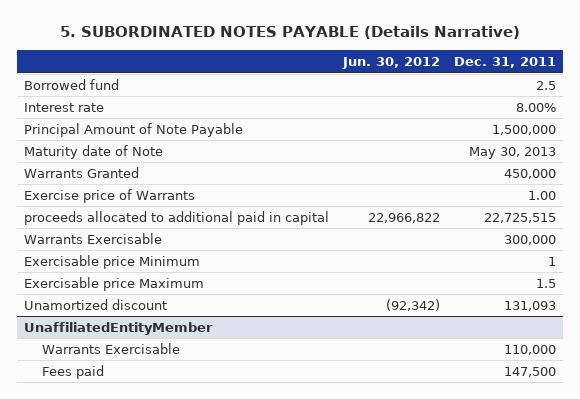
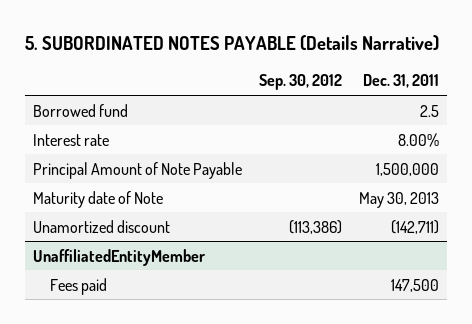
[341,57,440,70] Jun. 30, 2012 -> none
none -> [259,74,343,91] Sep. 30, 2012
[24,166,140,178] Warrants Granted -> none
[24,188,196,203] Exercise price of Warrants -> none
[24,210,330,225] proceeds allocated to additional paid in capital -> none
[24,232,163,244] Warrants Exercisable -> none
[24,254,201,269] Exercisable price Minimum -> none
[24,276,205,291] Exercisable price Maximum -> none
[503,300,556,311] 131,093 -> [390,219,439,234] (142,711)
[42,342,181,354] Warrants Exercisable -> none

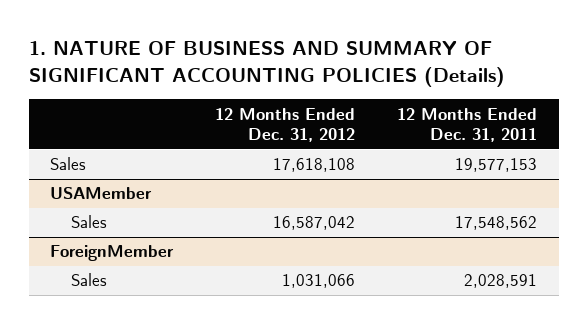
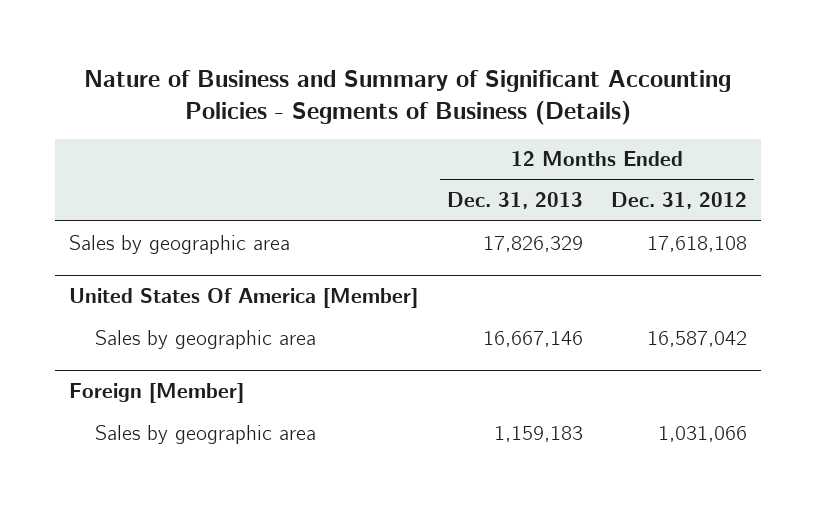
[28,41,505,88] 1. NATURE OF BUSINESS AND SUMMARY OF SIGNIFICANT ACCOUNTING POLICIES (Details) -> [84,69,732,125] Nature of Business and Summary of Significant Accounting Policies - Segments of Business (Details)
[397,107,538,143] 12 Months Ended Dec. 31, 2011 -> none
none -> [446,192,583,210] Dec. 31, 2013
[49,187,152,200] USAMember -> none
[49,245,174,262] ForeignMember -> none
[49,157,86,171] Sales -> [69,234,291,254] Sales by geographic area
none -> [69,288,419,309] United States Of America [Member]
[71,215,108,229] Sales -> [94,329,316,349] Sales by geographic area
none -> [69,383,245,404] Foreign [Member]
[71,273,108,287] Sales -> [94,424,316,444] Sales by geographic area

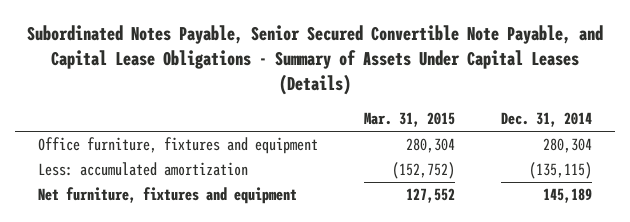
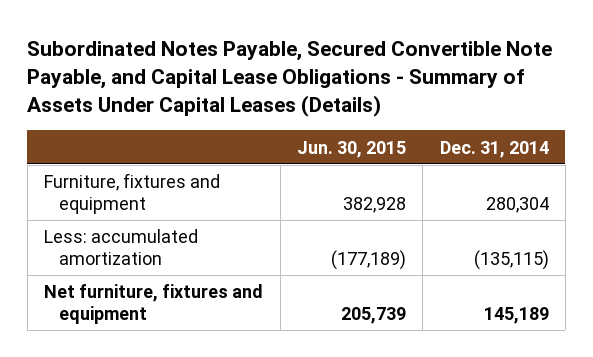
[26,24,603,96] Subordinated Notes Payable, Senior Secured Convertible Note Payable, and Capital Lease Obligations - Summary of Assets Under Capital Leases (Details) -> [27,40,553,118] Subordinated Notes Payable, Secured Convertible Note Payable, and Capital Lease Obligations - Summary of Assets Under Capital Leases (Details)
[363,112,455,128] Mar. 31, 2015 -> none
none -> [296,140,406,158] Jun. 30, 2015
[37,137,318,155] Office furniture, fixtures and equipment -> [44,173,221,214] Furniture, fixtures and equipment

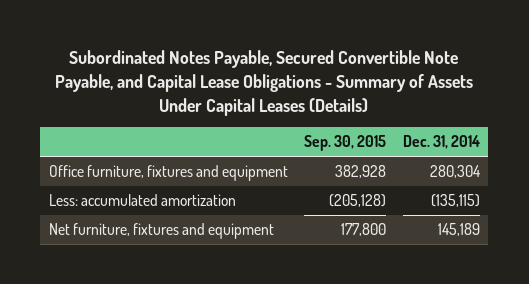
[296,140,406,158] Jun. 30, 2015 -> none
none -> [304,135,387,152] Sep. 30, 2015
[44,173,221,214] Furniture, fixtures and equipment -> [48,165,288,182] Office furniture, fixtures and equipment

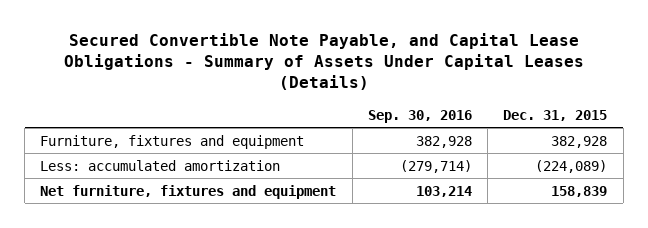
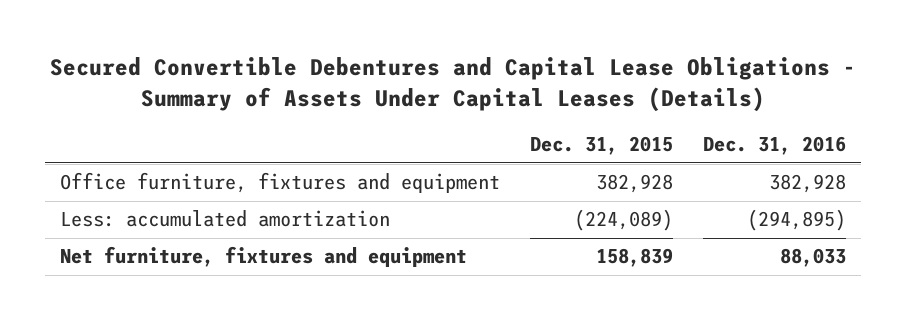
[63,32,584,91] Secured Convertible Note Payable, and Capital Lease Obligations - Summary of Assets Under Capital Leases (Details) -> [49,57,856,112] Secured Convertible Debentures and Capital Lease Obligations - Summary of Assets Under Capital Leases (Details)
[367,109,472,123] Sep. 30, 2016 -> none
none -> [702,136,846,156] Dec. 31, 2016
[40,134,305,149] Furniture, fixtures and equipment -> [59,172,500,194] Office furniture, fixtures and equipment

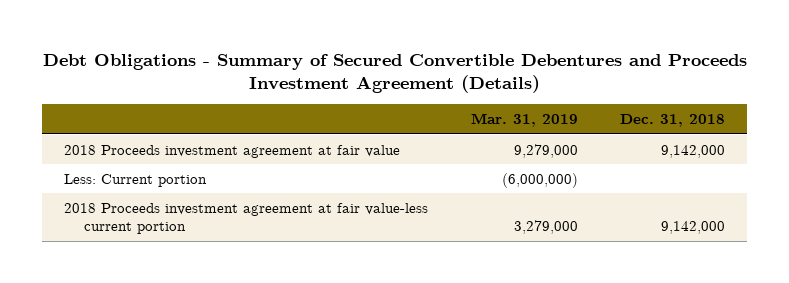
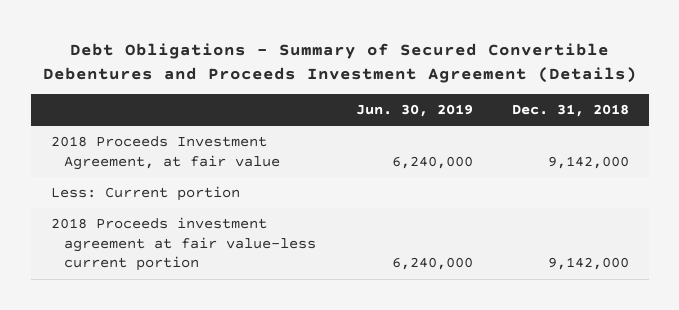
[470,112,578,127] Mar. 31, 2019 -> none
none -> [355,104,473,118] Jun. 30, 2019
[63,144,400,158] 2018 Proceeds investment agreement at fair value -> [50,136,281,170] 2018 Proceeds Investment Agreement, at fair value

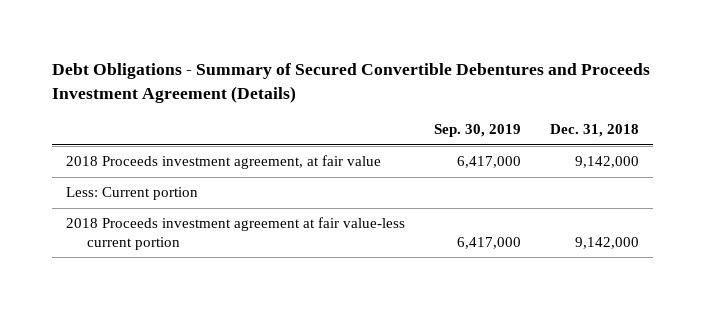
[355,104,473,118] Jun. 30, 2019 -> none
none -> [434,124,522,138] Sep. 30, 2019
[50,136,281,170] 2018 Proceeds Investment Agreement, at fair value -> [66,155,382,170] 2018 Proceeds investment agreement, at fair value

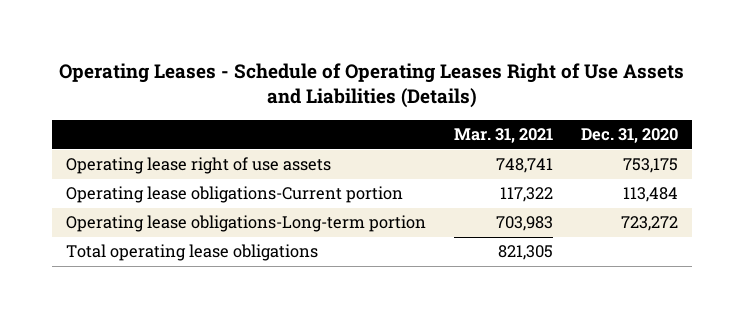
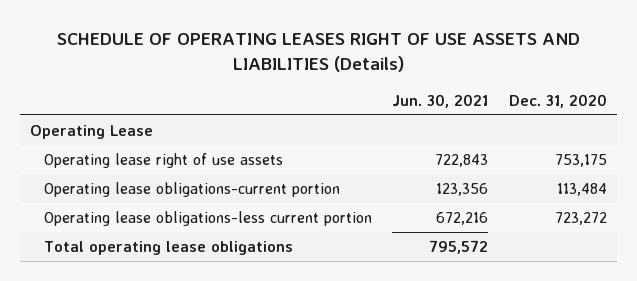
[58,62,684,109] Operating Leases - Schedule of Operating Leases Right of Use Assets and Liabilities (Details) -> [56,33,580,72] SCHEDULE OF OPERATING LEASES RIGHT OF USE ASSETS AND LIABILITIES (Details)
[453,128,553,144] Mar. 31, 2021 -> none
none -> [392,93,489,108] Jun. 30, 2021
none -> [30,124,154,139] Operating Lease
[65,186,403,204] Operating lease obligations-Current portion -> [43,181,340,197] Operating lease obligations-current portion
[65,215,426,233] Operating lease obligations-Long-term portion -> [43,210,372,226] Operating lease obligations-less current portion

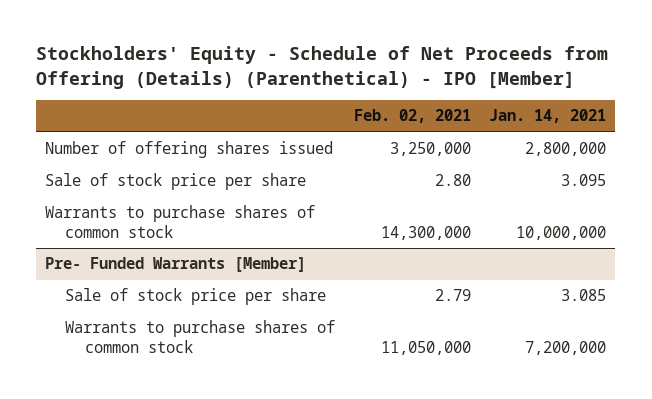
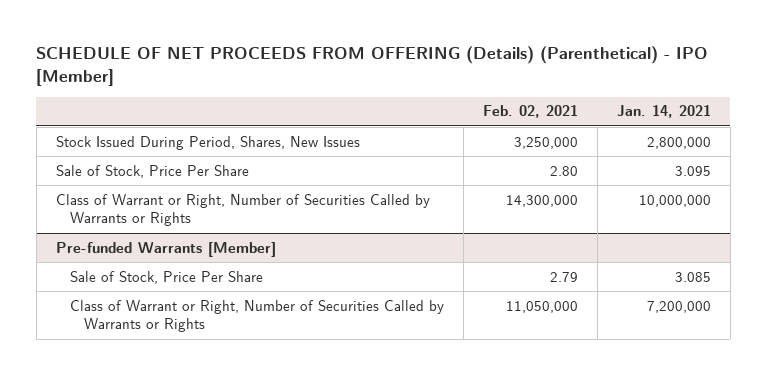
[36,46,609,89] Stockholders' Equity - Schedule of Net Proceeds from Offering (Details) (Parenthetical) - IPO [Member] -> [36,46,709,86] SCHEDULE OF NET PROCEEDS FROM OFFERING (Details) (Parenthetical) - IPO [Member]
[45,141,334,159] Number of offering shares issued -> [55,135,360,150] Stock Issued During Period, Shares, New Issues
[45,173,307,191] Sale of stock price per share -> [55,164,249,178] Sale of Stock, Price Per Share
[45,205,316,238] Warrants to purchase shares of common stock -> [55,193,430,227] Class of Warrant or Right, Number of Securities Called by Warrants or Rights
[45,257,307,273] Pre- Funded Warrants [Member] -> [55,241,276,257] Pre-funded Warrants [Member]
[65,288,327,306] Sale of stock price per share -> [69,270,263,284] Sale of Stock, Price Per Share
[65,320,336,353] Warrants to purchase shares of common stock -> [69,299,444,333] Class of Warrant or Right, Number of Securities Called by Warrants or Rights

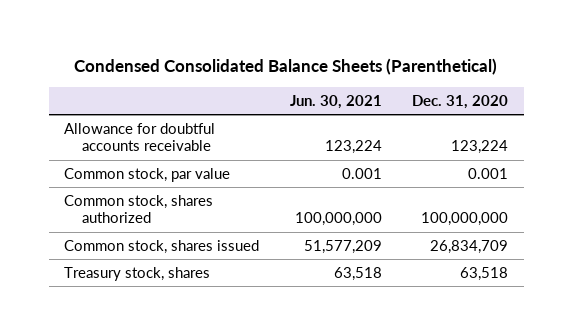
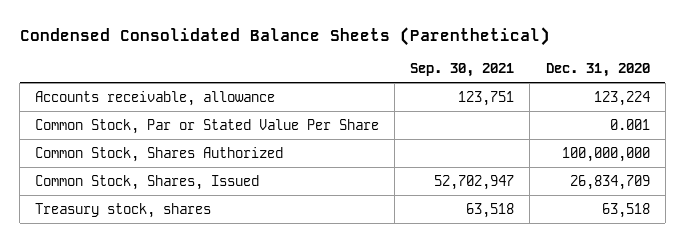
[289,94,382,109] Jun. 30, 2021 -> none
none -> [410,62,515,77] Sep. 30, 2021
[64,122,216,152] Allowance for doubtful accounts receivable -> [35,90,276,106] Accounts receivable, allowance
[64,167,231,182] Common stock, par value -> [35,118,380,134] Common Stock, Par or Stated Value Per Share
[64,194,214,224] Common stock, shares authorized -> [35,146,284,162] Common Stock, Shares Authorized
[64,239,260,254] Common stock, shares issued -> [35,174,260,190] Common Stock, Shares, Issued

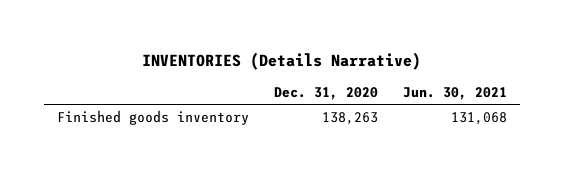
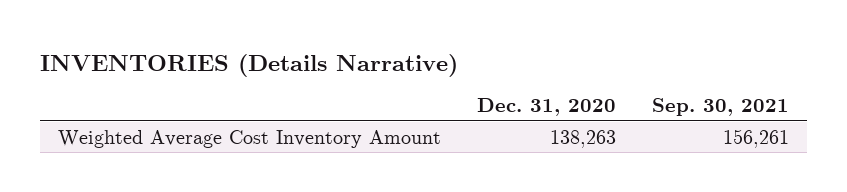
[403,86,508,100] Jun. 30, 2021 -> none
none -> [651,98,789,117] Sep. 30, 2021
[56,110,249,126] Finished goods inventory -> [57,129,441,148] Weighted Average Cost Inventory Amount

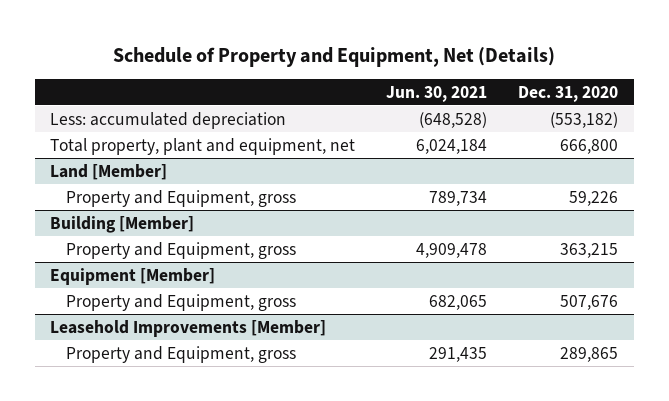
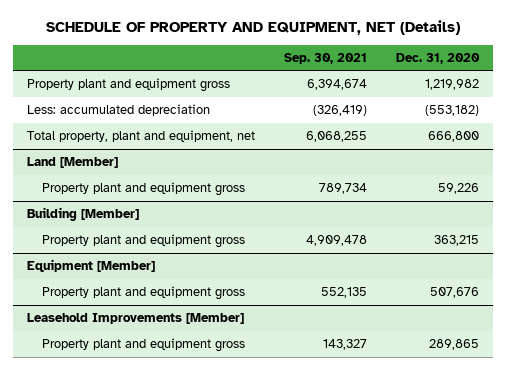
[113,46,556,67] Schedule of Property and Equipment, Net (Details) -> [46,20,461,36] SCHEDULE OF PROPERTY AND EQUIPMENT, NET (Details)
[386,85,488,102] Jun. 30, 2021 -> none
none -> [284,52,368,64] Sep. 30, 2021
none -> [27,78,231,93] Property plant and equipment gross
[66,189,297,207] Property and Equipment, gross -> [41,182,245,197] Property plant and equipment gross
[66,241,297,259] Property and Equipment, gross -> [41,234,245,249] Property plant and equipment gross
[66,293,297,311] Property and Equipment, gross -> [41,286,245,301] Property plant and equipment gross
[66,345,297,363] Property and Equipment, gross -> [41,338,245,353] Property plant and equipment gross

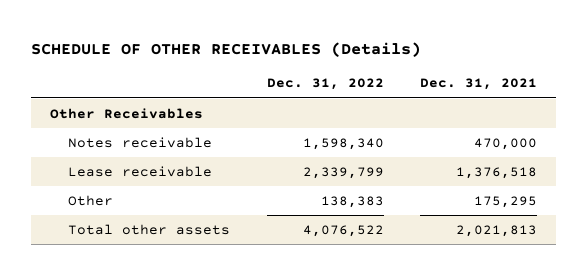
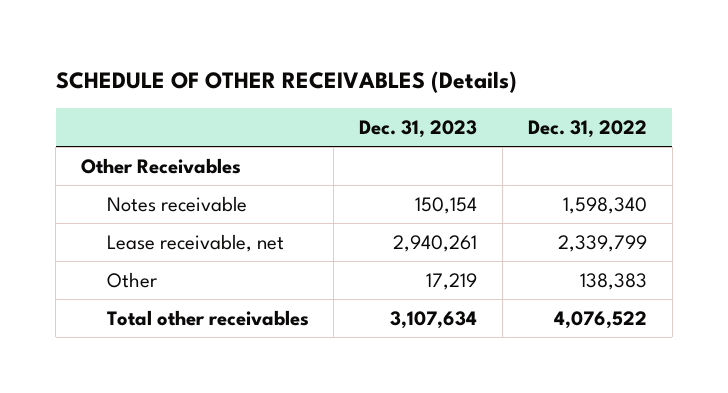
[420,78,538,91] Dec. 31, 2021 -> none
none -> [359,120,478,139] Dec. 31, 2023
[67,165,212,177] Lease receivable -> [106,233,284,252] Lease receivable, net
[67,223,230,235] Total other assets -> [106,309,309,326] Total other receivables

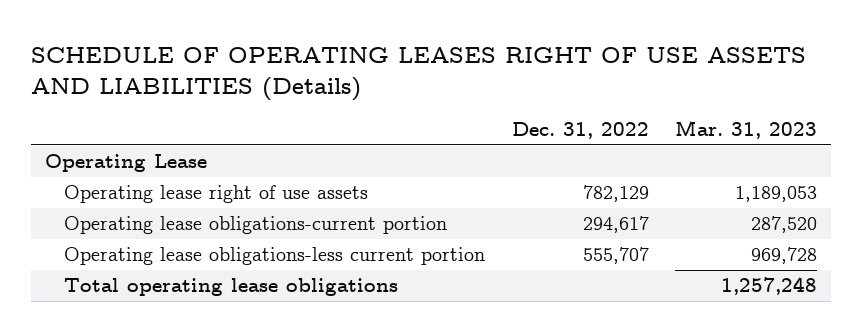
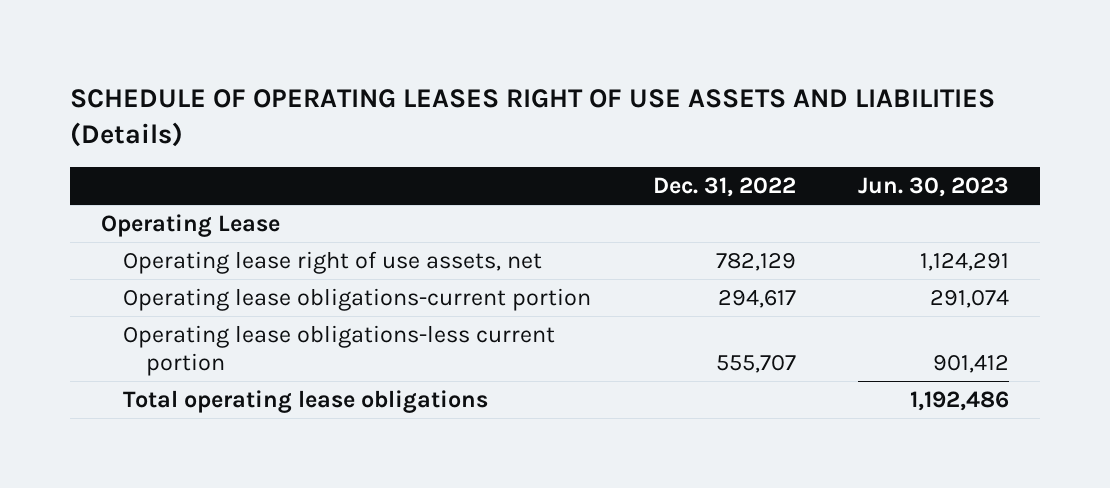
[675,120,818,140] Mar. 31, 2023 -> none
none -> [858,176,1010,197] Jun. 30, 2023
[64,185,369,204] Operating lease right of use assets -> [123,250,543,274] Operating lease right of use assets, net

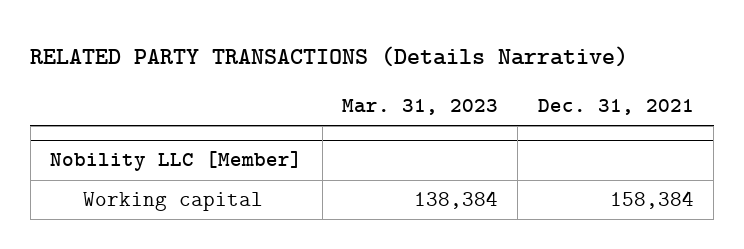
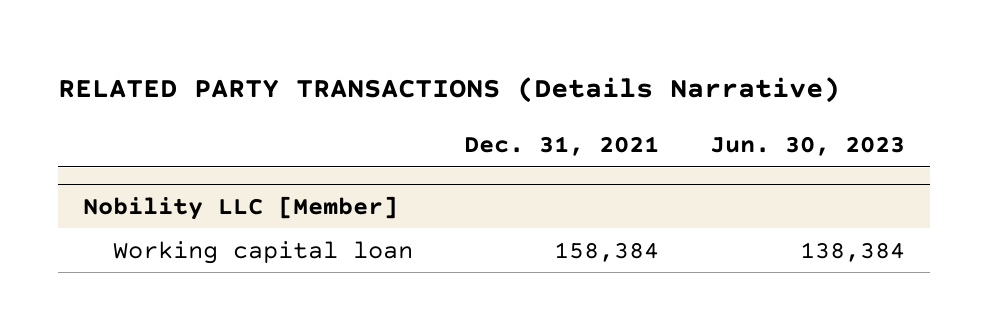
[342,99,499,116] Mar. 31, 2023 -> none
none -> [709,136,905,157] Jun. 30, 2023
[82,192,263,212] Working capital -> [113,240,414,264] Working capital loan

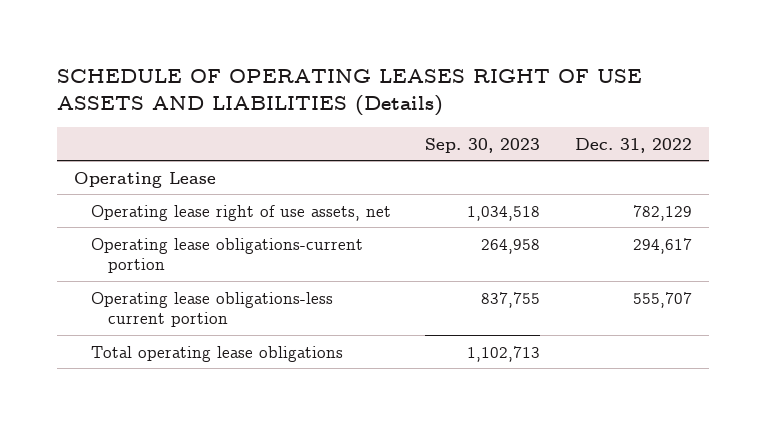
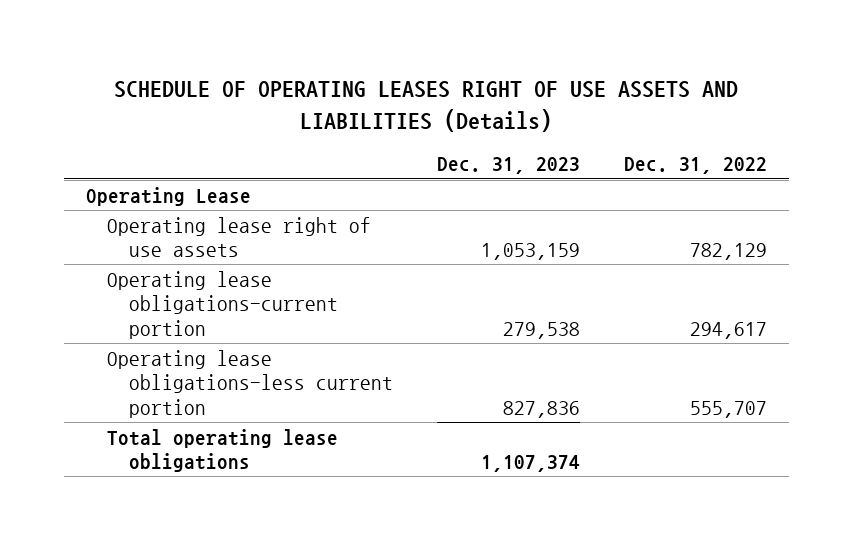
[425,137,541,153] Sep. 30, 2023 -> none
none -> [437,157,581,175] Dec. 31, 2023
[91,204,392,221] Operating lease right of use assets, net -> [107,216,372,258] Operating lease right of use assets

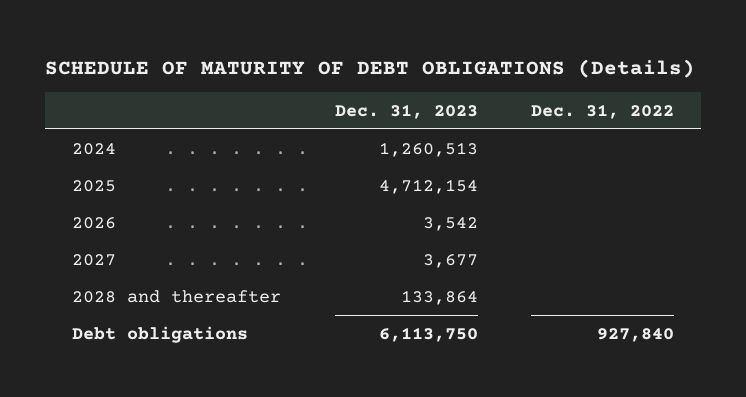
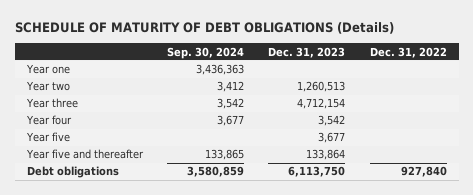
none -> [167,46,245,59] Sep. 30, 2024
none -> [25,64,70,75] Year one
[71,142,116,155] 2024 -> [25,81,70,92] Year two
[71,179,116,192] 2025 -> [25,98,78,109] Year three
[71,216,116,229] 2026 -> [25,115,72,126] Year four
[71,253,116,266] 2027 -> [25,132,70,143] Year five
[71,289,281,303] 2028 and thereafter -> [25,149,144,160] Year five and thereafter

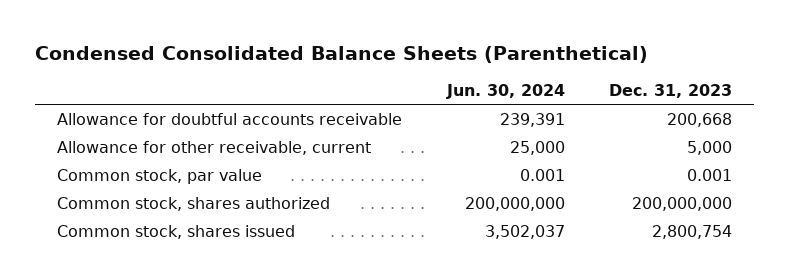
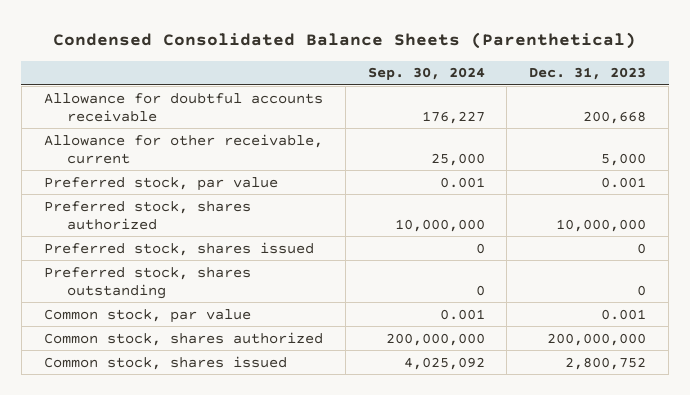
[445,84,565,100] Jun. 30, 2024 -> none
none -> [367,67,485,81] Sep. 30, 2024
none -> [43,176,278,191] Preferred stock, par value
none -> [43,200,251,230] Preferred stock, shares authorized
none -> [43,241,314,256] Preferred stock, shares issued
none -> [43,266,251,299] Preferred stock, shares outstanding
[652,224,733,239] 2,800,754 -> [565,356,647,370] 2,800,752

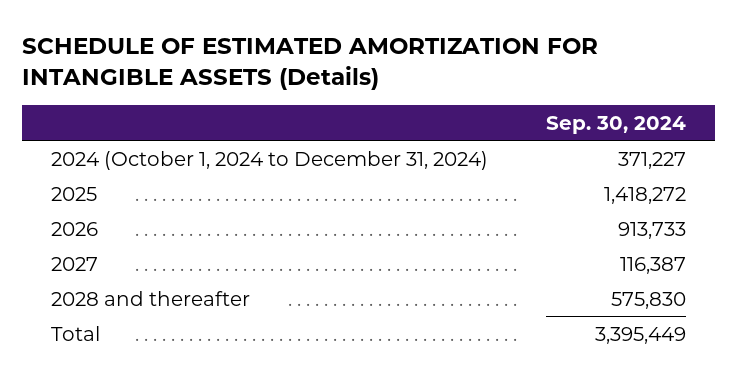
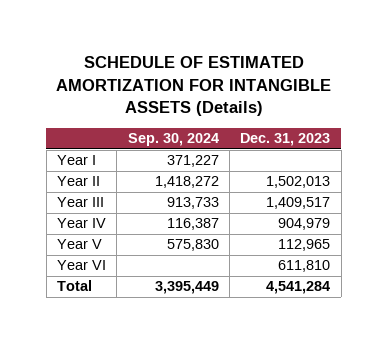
none -> [240,133,331,147] Dec. 31, 2023
[51,150,489,170] 2024 (October 1, 2024 to December 31, 2024) -> [56,155,96,166] Year I
[51,186,98,201] 2025 -> [56,176,100,187] Year II
[51,221,99,236] 2026 -> [56,197,104,208] Year III
[51,256,99,271] 2027 -> [56,218,106,229] Year IV
[51,290,251,306] 2028 and thereafter -> [56,239,102,250] Year V
none -> [56,260,106,271] Year VI

